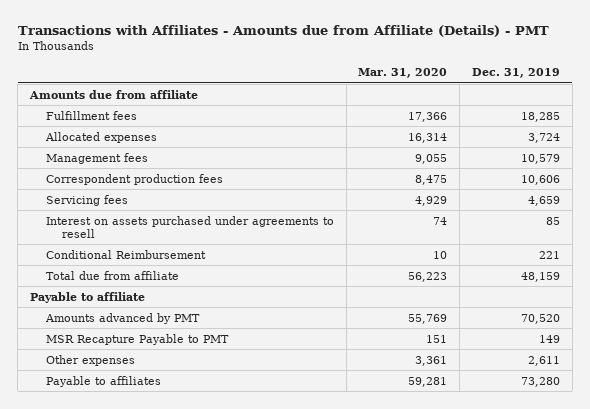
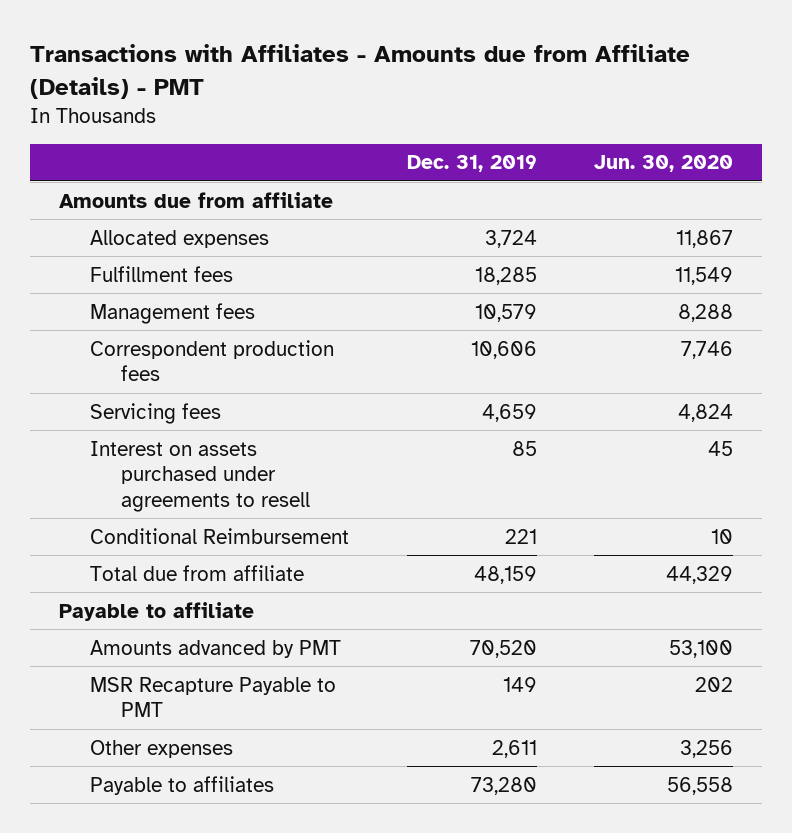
[358,67,448,78] Mar. 31, 2020 -> none
none -> [594,155,734,173] Jun. 30, 2020
[45,110,137,120] Fulfillment fees -> [89,265,233,282] Fulfillment fees

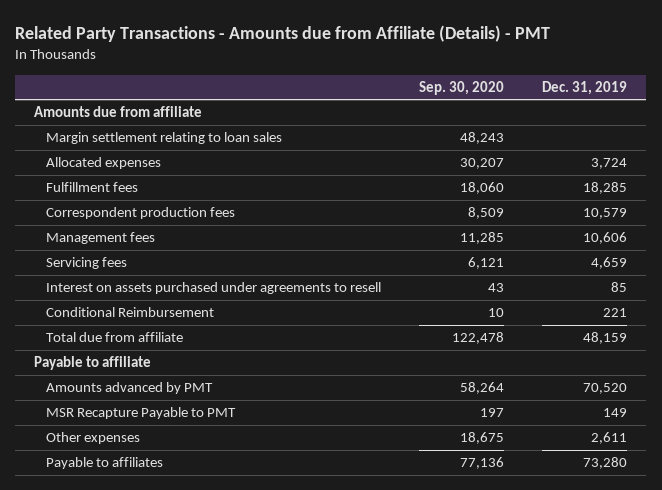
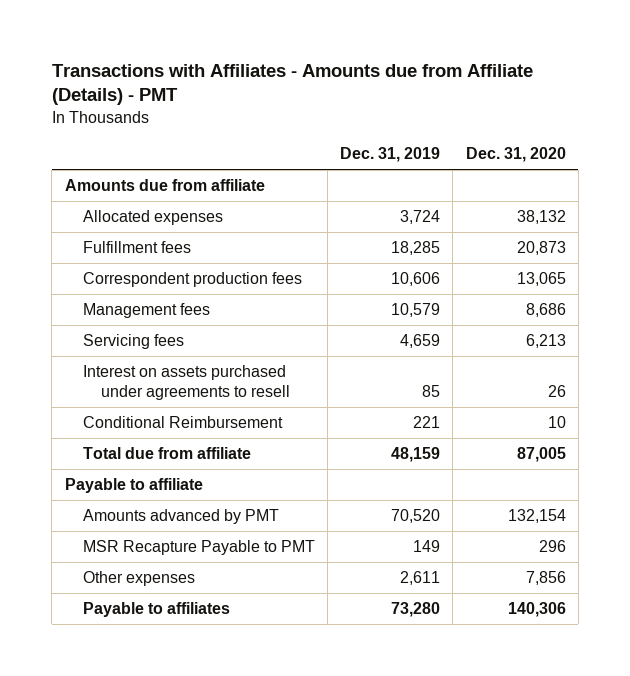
[15,24,551,42] Related Party Transactions - Amounts due from Affiliate (Details) - PMT -> [51,63,533,106] Transactions with Affiliates - Amounts due from Affiliate (Details) - PMT
[418,80,504,95] Sep. 30, 2020 -> none
none -> [465,147,566,163] Dec. 31, 2020
[45,132,282,145] Margin settlement relating to loan sales -> none
[583,208,628,220] 10,579 -> [391,271,441,286] 10,606
[583,232,628,245] 10,606 -> [391,302,441,317] 10,579

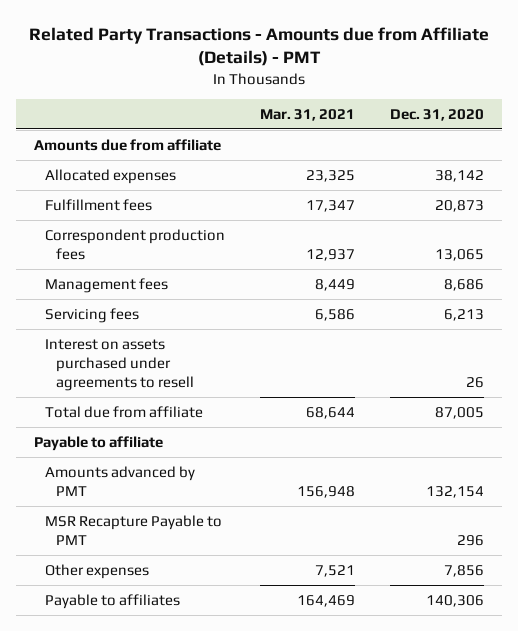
[51,63,533,106] Transactions with Affiliates - Amounts due from Affiliate (Details) - PMT -> [29,26,490,67] Related Party Transactions - Amounts due from Affiliate (Details) - PMT
[340,147,441,163] Dec. 31, 2019 -> none
none -> [259,108,355,121] Mar. 31, 2021
[516,209,566,224] 38,132 -> [435,169,485,182] 38,142
[82,415,283,428] Conditional Reimbursement -> none

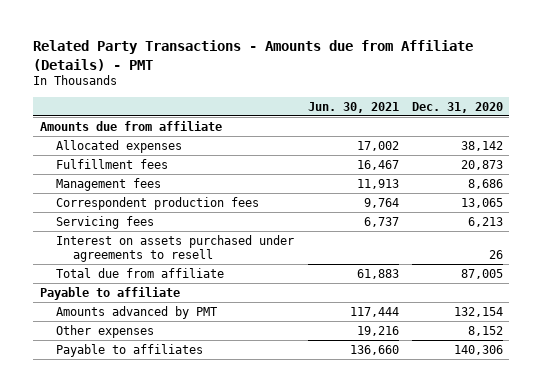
[259,108,355,121] Mar. 31, 2021 -> none
none -> [307,101,399,113] Jun. 30, 2021
[44,228,225,261] Correspondent production fees -> [56,196,260,210] Correspondent production fees
[44,514,222,546] MSR Recapture Payable to PMT -> none
[444,564,485,577] 7,856 -> [467,325,503,336] 8,152

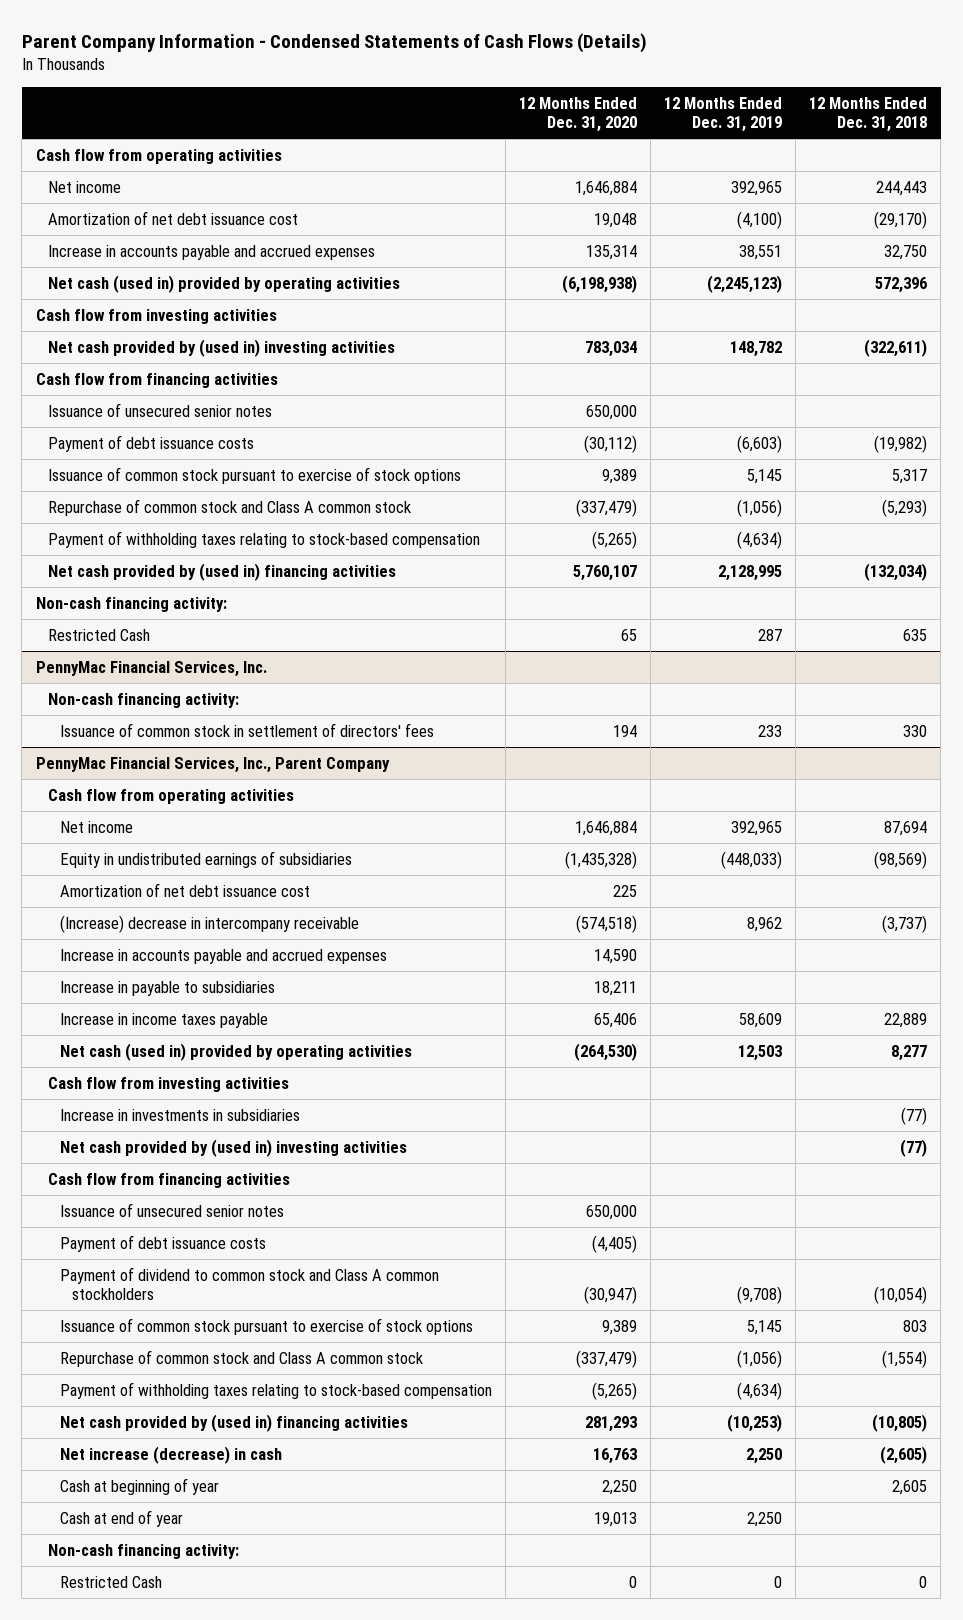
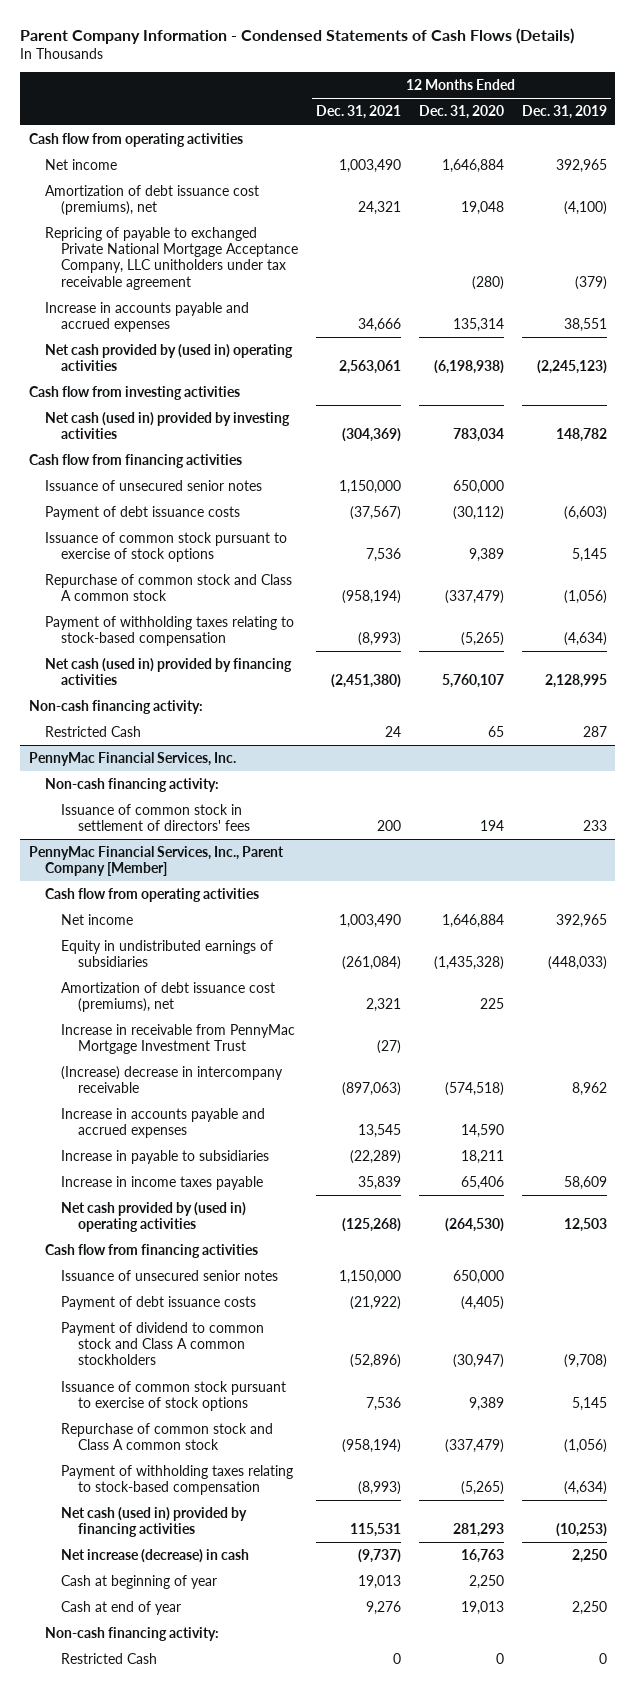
[809,96,928,133] 12 Months Ended Dec. 31, 2018 -> none
none -> [316,105,402,120] Dec. 31, 2021
[47,210,298,225] Amortization of net debt issuance cost -> [45,184,260,216] Amortization of debt issuance cost (premiums), net
none -> [45,226,299,290] Repricing of payable to exchanged Private National Mortgage Acceptance Company, LLC unitholders under tax receivable agreement
[47,274,400,293] Net cash (used in) provided by operating activities -> [45,343,294,372] Net cash provided by (used in) operating activities
[47,338,395,357] Net cash provided by (used in) investing activities -> [45,411,291,440] Net cash (used in) provided by investing activities
[47,562,396,581] Net cash provided by (used in) financing activities -> [45,657,293,686] Net cash (used in) provided by financing activities
[35,756,390,773] PennyMac Financial Services, Inc., Parent Company -> [28,845,284,877] PennyMac Financial Services, Inc., Parent Company [Member]
[59,882,310,897] Amortization of net debt issuance cost -> [61,981,276,1013] Amortization of debt issuance cost (premiums), net
none -> [61,1023,296,1055] Increase in receivable from PennyMac Mortgage Investment Trust
[47,1076,289,1092] Cash flow from investing activities -> none
[59,1108,300,1121] Increase in investments in subsidiaries -> none
[59,1138,407,1157] Net cash provided by (used in) investing activities -> none
[59,1042,412,1061] Net cash (used in) provided by operating activities -> [61,1201,247,1233] Net cash provided by (used in) operating activities
[59,1413,408,1432] Net cash provided by (used in) financing activities -> [61,1506,248,1538] Net cash (used in) provided by financing activities

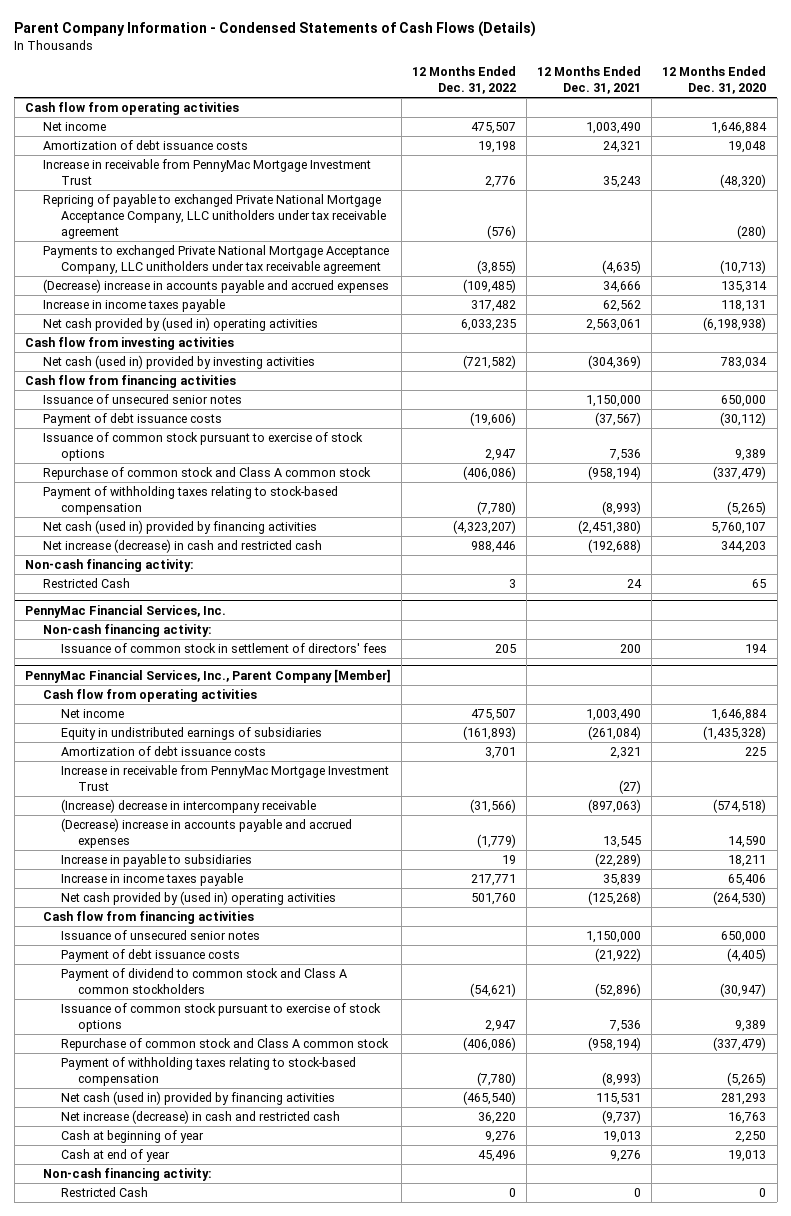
[521,105,607,120] Dec. 31, 2019 -> none
none -> [412,66,517,95] 12 Months Ended Dec. 31, 2022
[45,184,260,216] Amortization of debt issuance cost (premiums), net -> [42,139,248,150] Amortization of debt issuance costs
none -> [42,158,371,185] Increase in receivable from PennyMac Mortgage Investment Trust
none -> [42,244,389,274] Payments to exchanged Private National Mortgage Acceptance Company, LLC unitholders under tax receivable agreement
[45,301,250,333] Increase in accounts payable and accrued expenses -> [42,278,389,293] (Decrease) increase in accounts payable and accrued expenses
none -> [42,298,225,312] Increase in income taxes payable
none -> [42,538,322,553] Net increase (decrease) in cash and restricted cash
[61,981,276,1013] Amortization of debt issuance cost (premiums), net -> [60,745,266,756] Amortization of debt issuance costs
[61,1107,266,1139] Increase in accounts payable and accrued expenses -> [60,817,352,848] (Decrease) increase in accounts payable and accrued expenses
[61,1548,250,1563] Net increase (decrease) in cash -> [60,1109,340,1124] Net increase (decrease) in cash and restricted cash

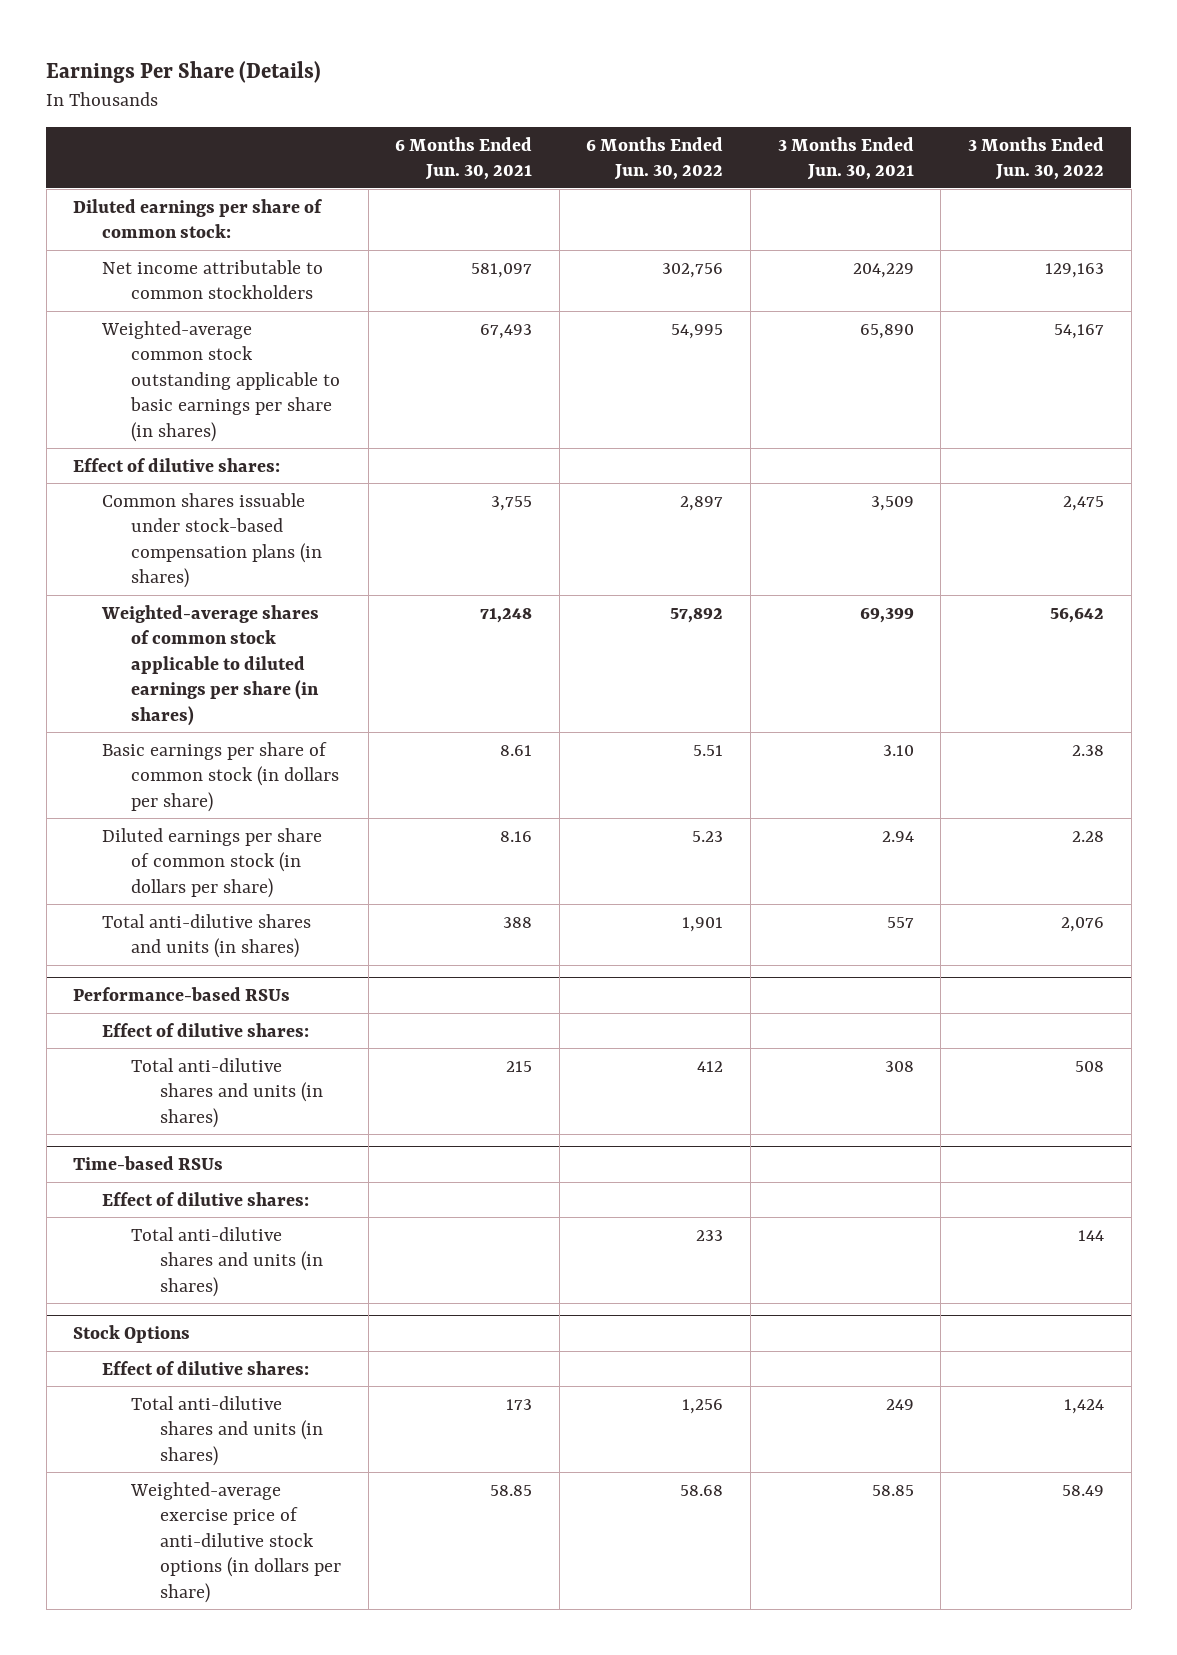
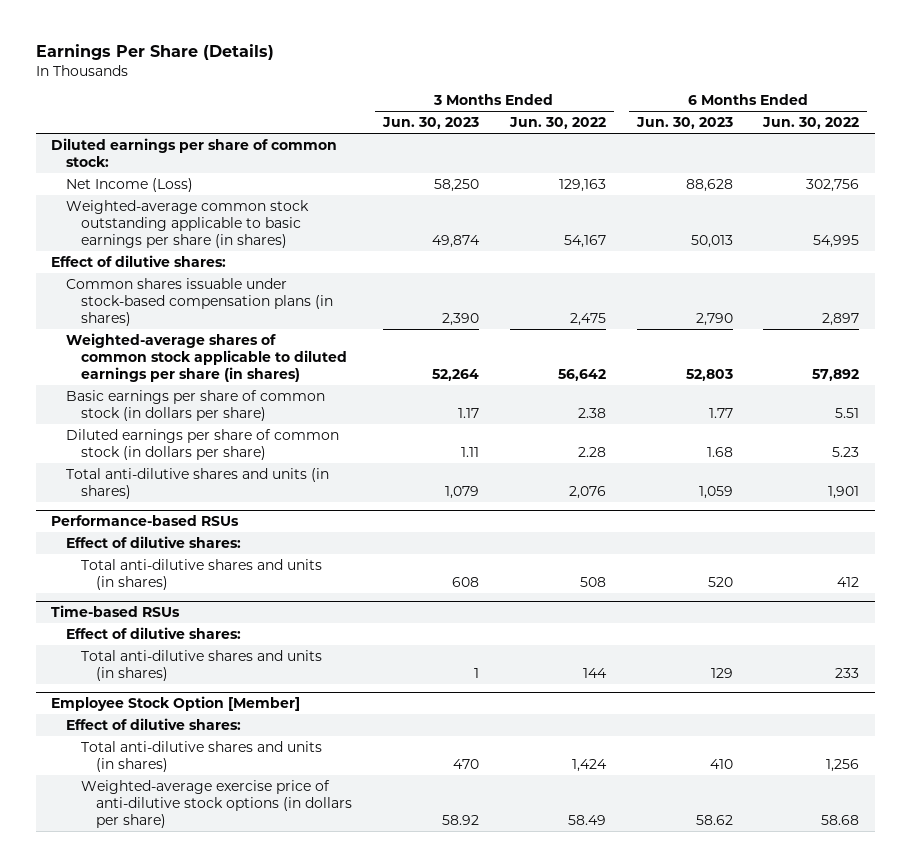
[395,136,533,181] 6 Months Ended Jun. 30, 2021 -> none
[777,136,914,181] 3 Months Ended Jun. 30, 2021 -> none
none -> [382,117,480,130] Jun. 30, 2023
none -> [635,117,733,130] Jun. 30, 2023
[102,259,324,300] Net income attributable to common stockholders -> [66,177,194,192] Net Income (Loss)
[73,1325,191,1344] Stock Options -> [51,696,301,712] Employee Stock Option [Member]

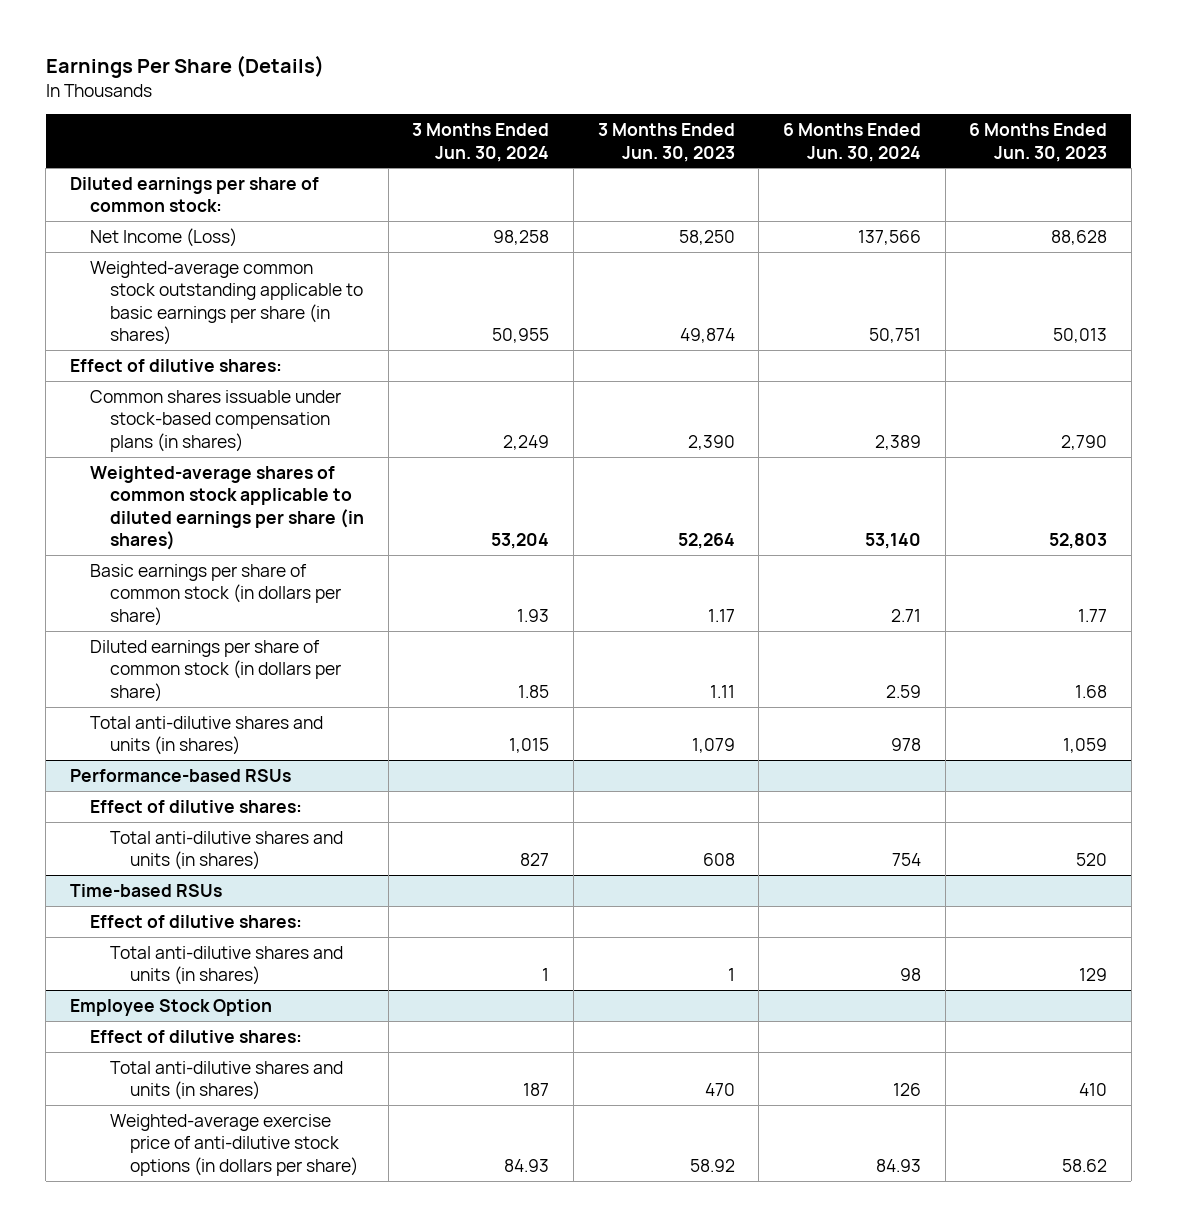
[508,117,606,130] Jun. 30, 2022 -> none
[762,117,860,130] Jun. 30, 2022 -> none
none -> [412,123,550,162] 3 Months Ended Jun. 30, 2024
none -> [783,123,922,162] 6 Months Ended Jun. 30, 2024
[51,696,301,712] Employee Stock Option [Member] -> [69,998,272,1016] Employee Stock Option

